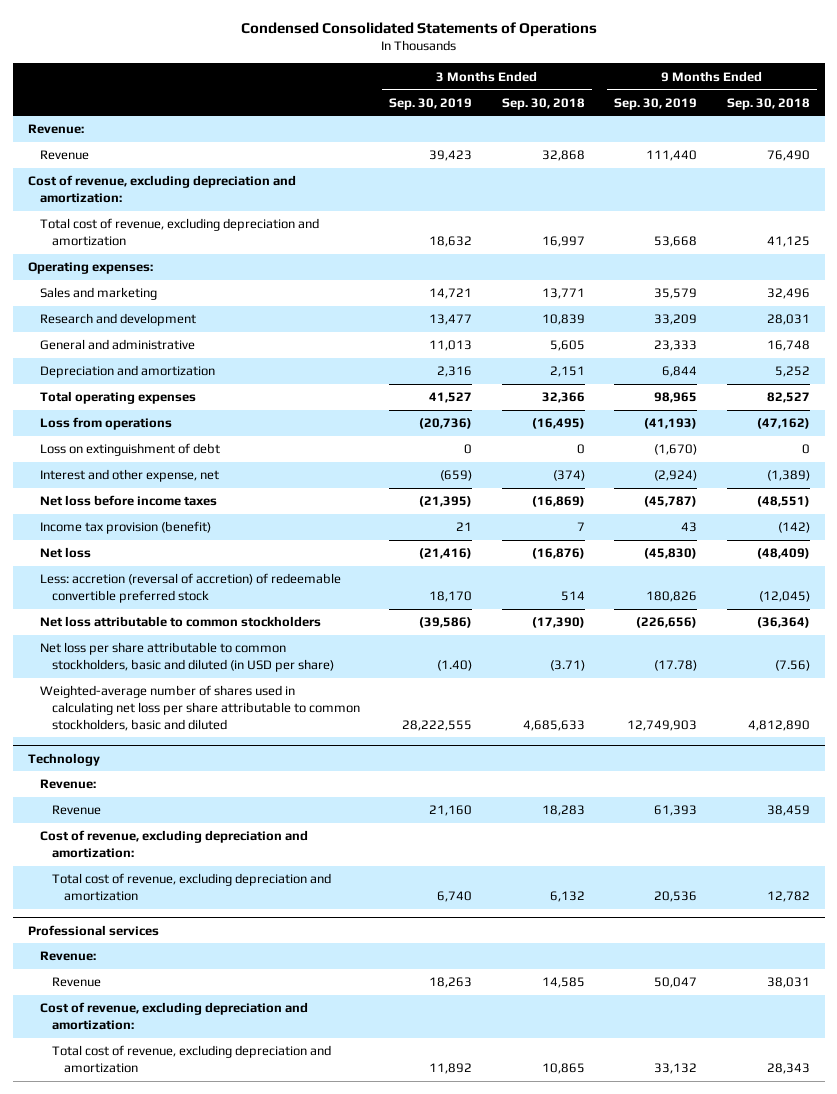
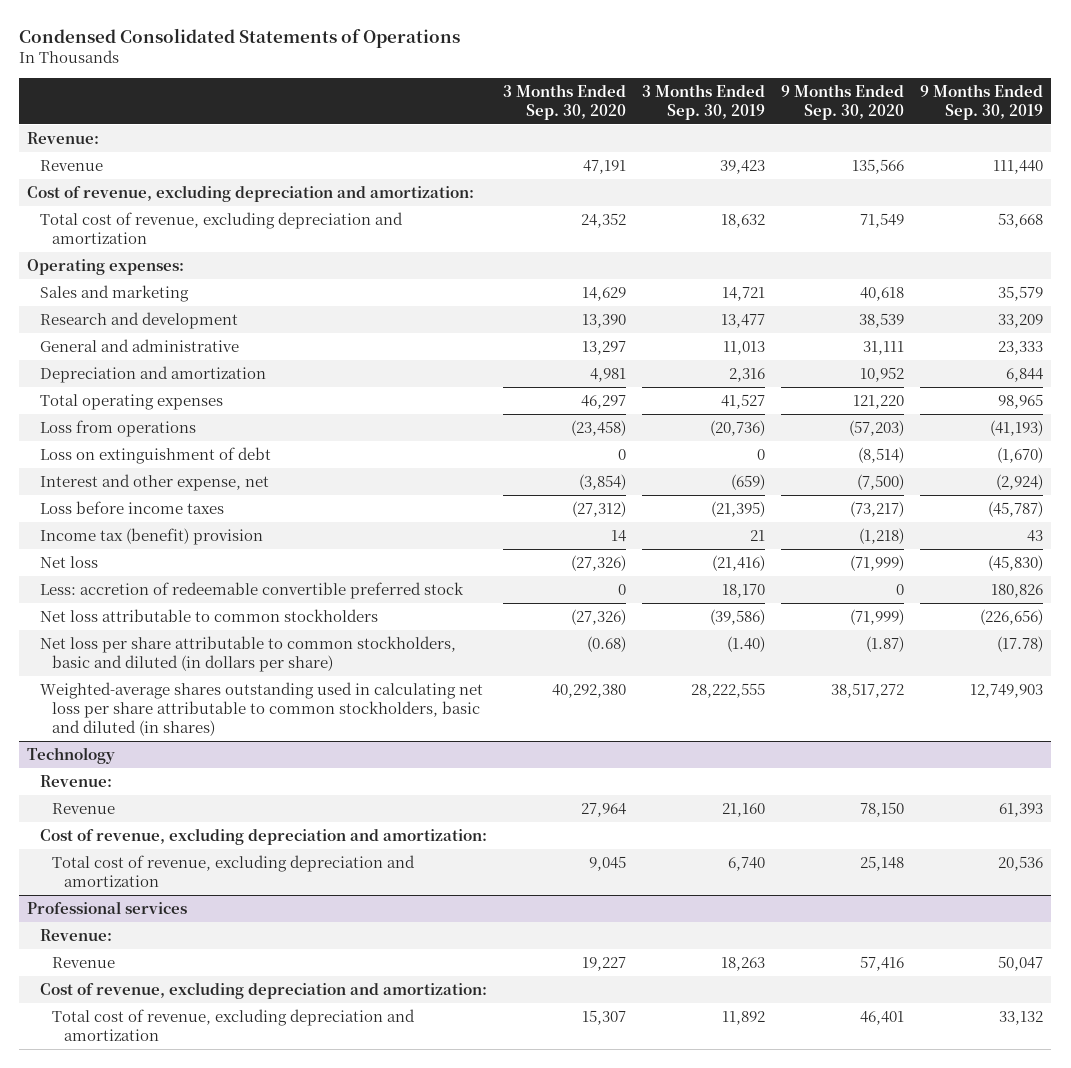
[501,97,585,110] Sep. 30, 2018 -> none
[726,97,810,110] Sep. 30, 2018 -> none
none -> [502,83,626,120] 3 Months Ended Sep. 30, 2020
none -> [781,83,905,120] 9 Months Ended Sep. 30, 2020
[39,495,217,507] Net loss before income taxes -> [39,501,224,515] Loss before income taxes
[39,521,211,535] Income tax provision (benefit) -> [39,528,263,546] Income tax (benefit) provision
[39,573,341,603] Less: accretion (reversal of accretion) of redeemable convertible preferred stock -> [39,582,464,600] Less: accretion of redeemable convertible preferred stock
[39,642,334,672] Net loss per share attributable to common stockholders, basic and diluted (in USD per share) -> [39,636,456,673] Net loss per share attributable to common stockholders, basic and diluted (in dollars per share)
[39,685,360,731] Weighted-average number of shares used in calculating net loss per share attributable to common stockholders, basic and diluted -> [39,682,483,737] Weighted-average shares outstanding used in calculating net loss per share attributable to common stockholders, basic and diluted (in shares)

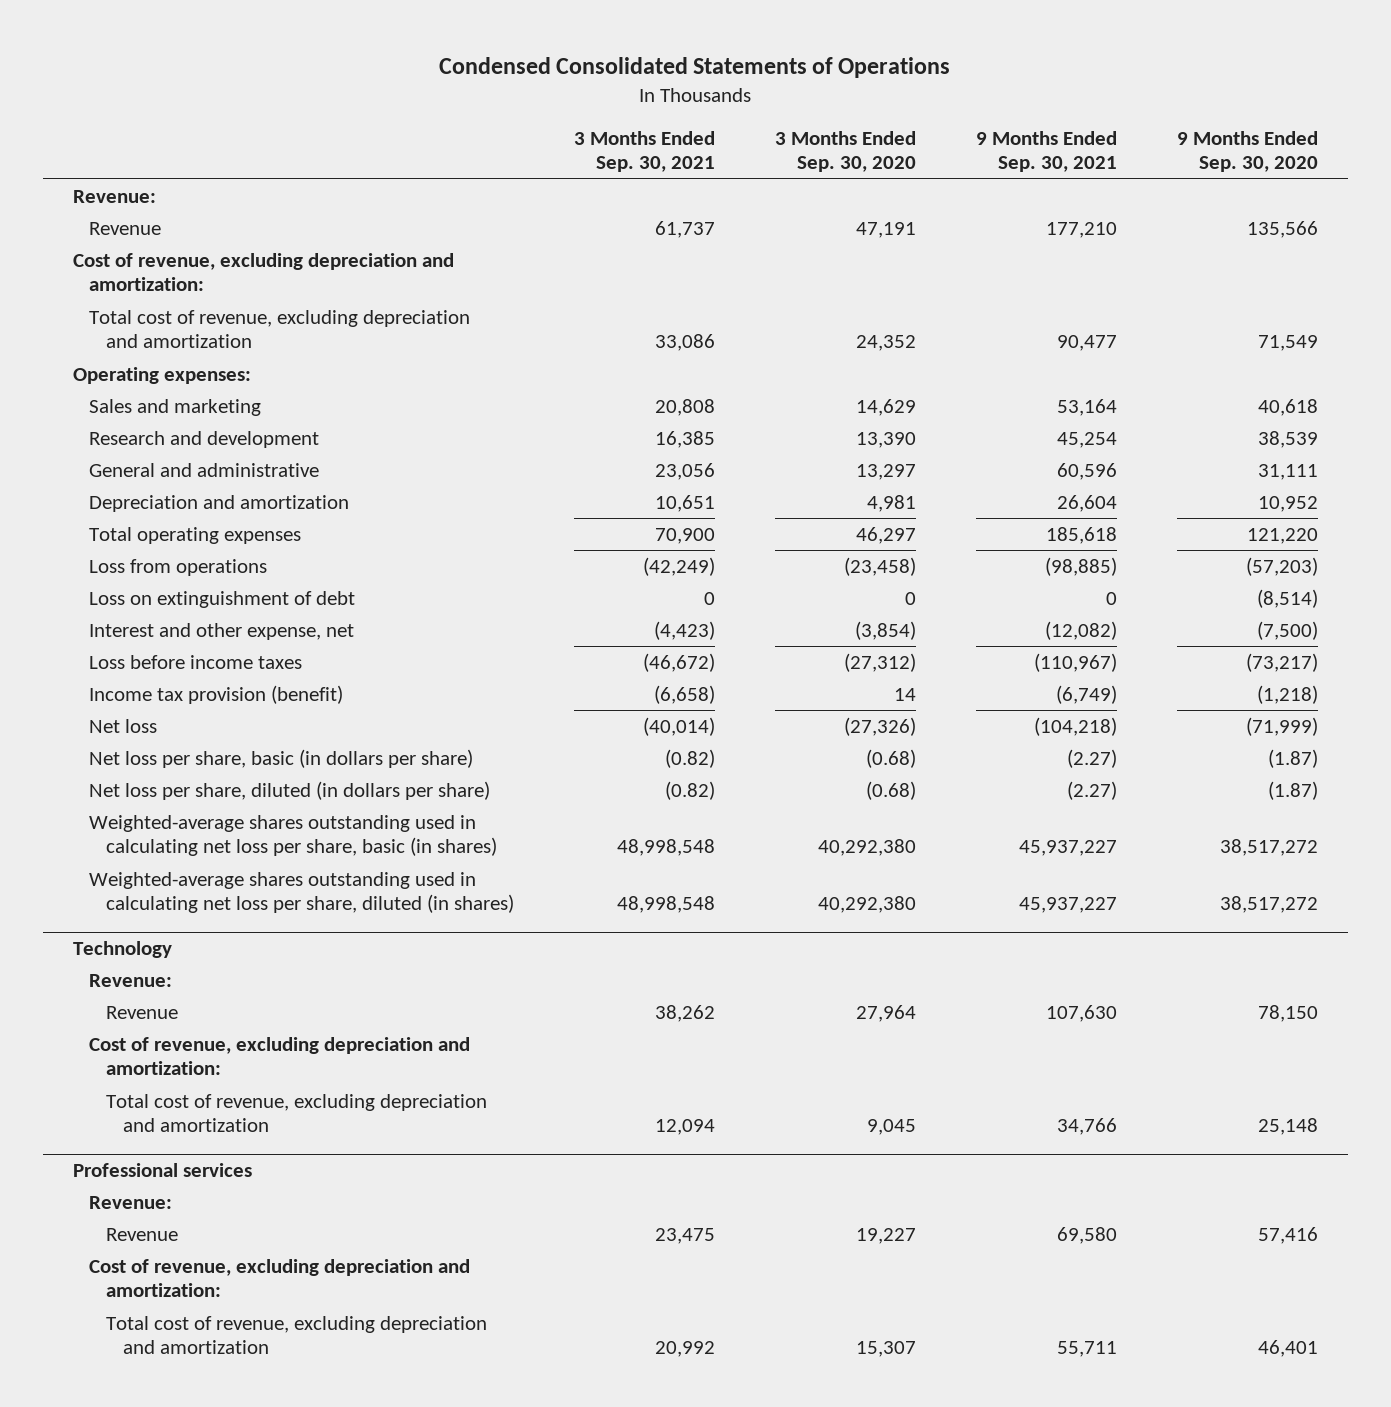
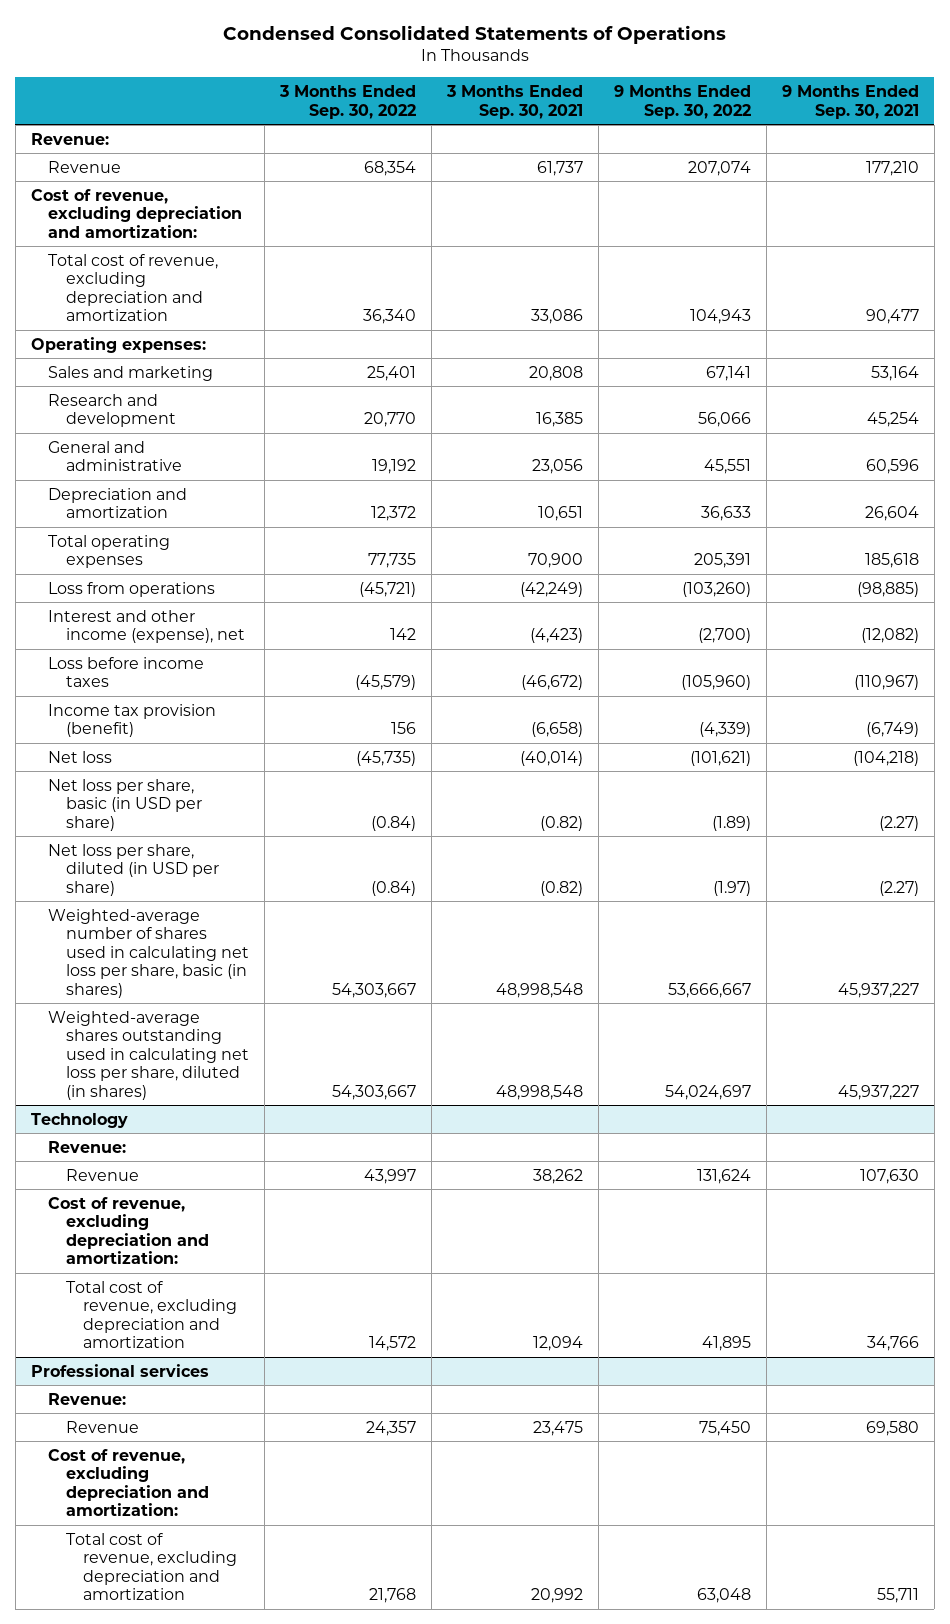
[775,130,917,173] 3 Months Ended Sep. 30, 2020 -> none
[1177,130,1319,173] 9 Months Ended Sep. 30, 2020 -> none
none -> [278,85,416,119] 3 Months Ended Sep. 30, 2022
none -> [613,85,751,119] 9 Months Ended Sep. 30, 2022
[89,590,356,608] Loss on extinguishment of debt -> none
[89,622,355,640] Interest and other expense, net -> [48,609,245,644] Interest and other income (expense), net
[89,748,474,768] Net loss per share, basic (in dollars per share) -> [48,778,202,831] Net loss per share, basic (in USD per share)
[89,780,491,800] Net loss per share, diluted (in dollars per share) -> [48,843,219,896] Net loss per share, diluted (in USD per share)
[89,814,497,857] Weighted-average shares outstanding used in calculating net loss per share, basic (in shares) -> [48,908,249,998] Weighted-average number of shares used in calculating net loss per share, basic (in shares)

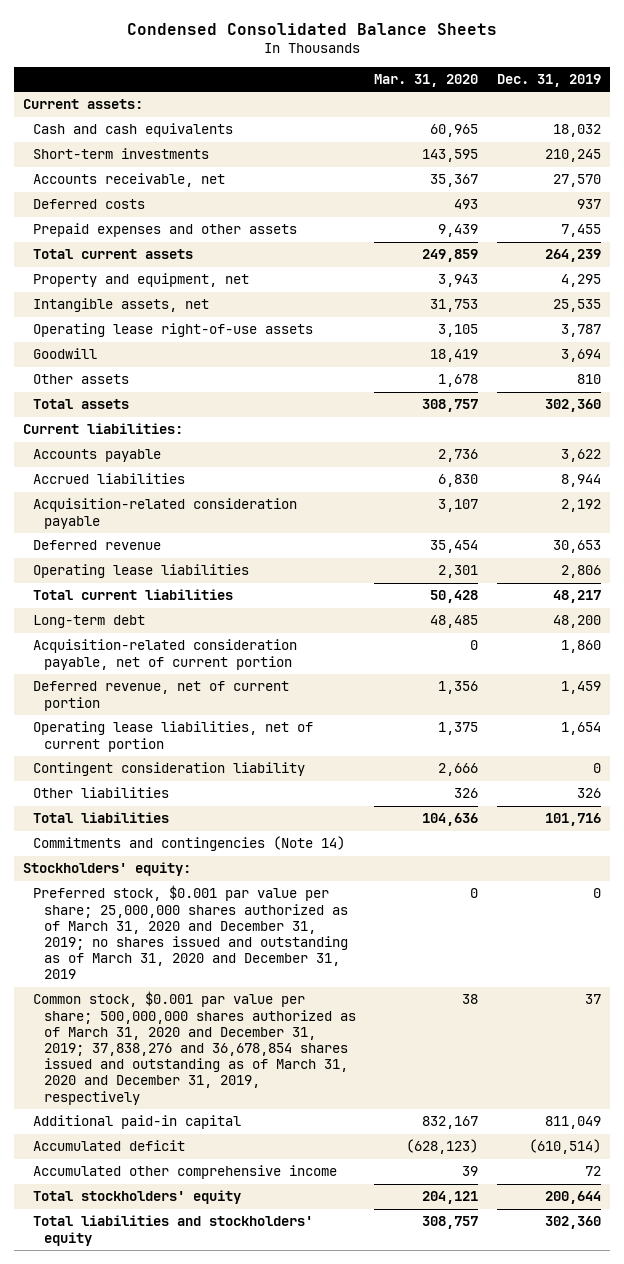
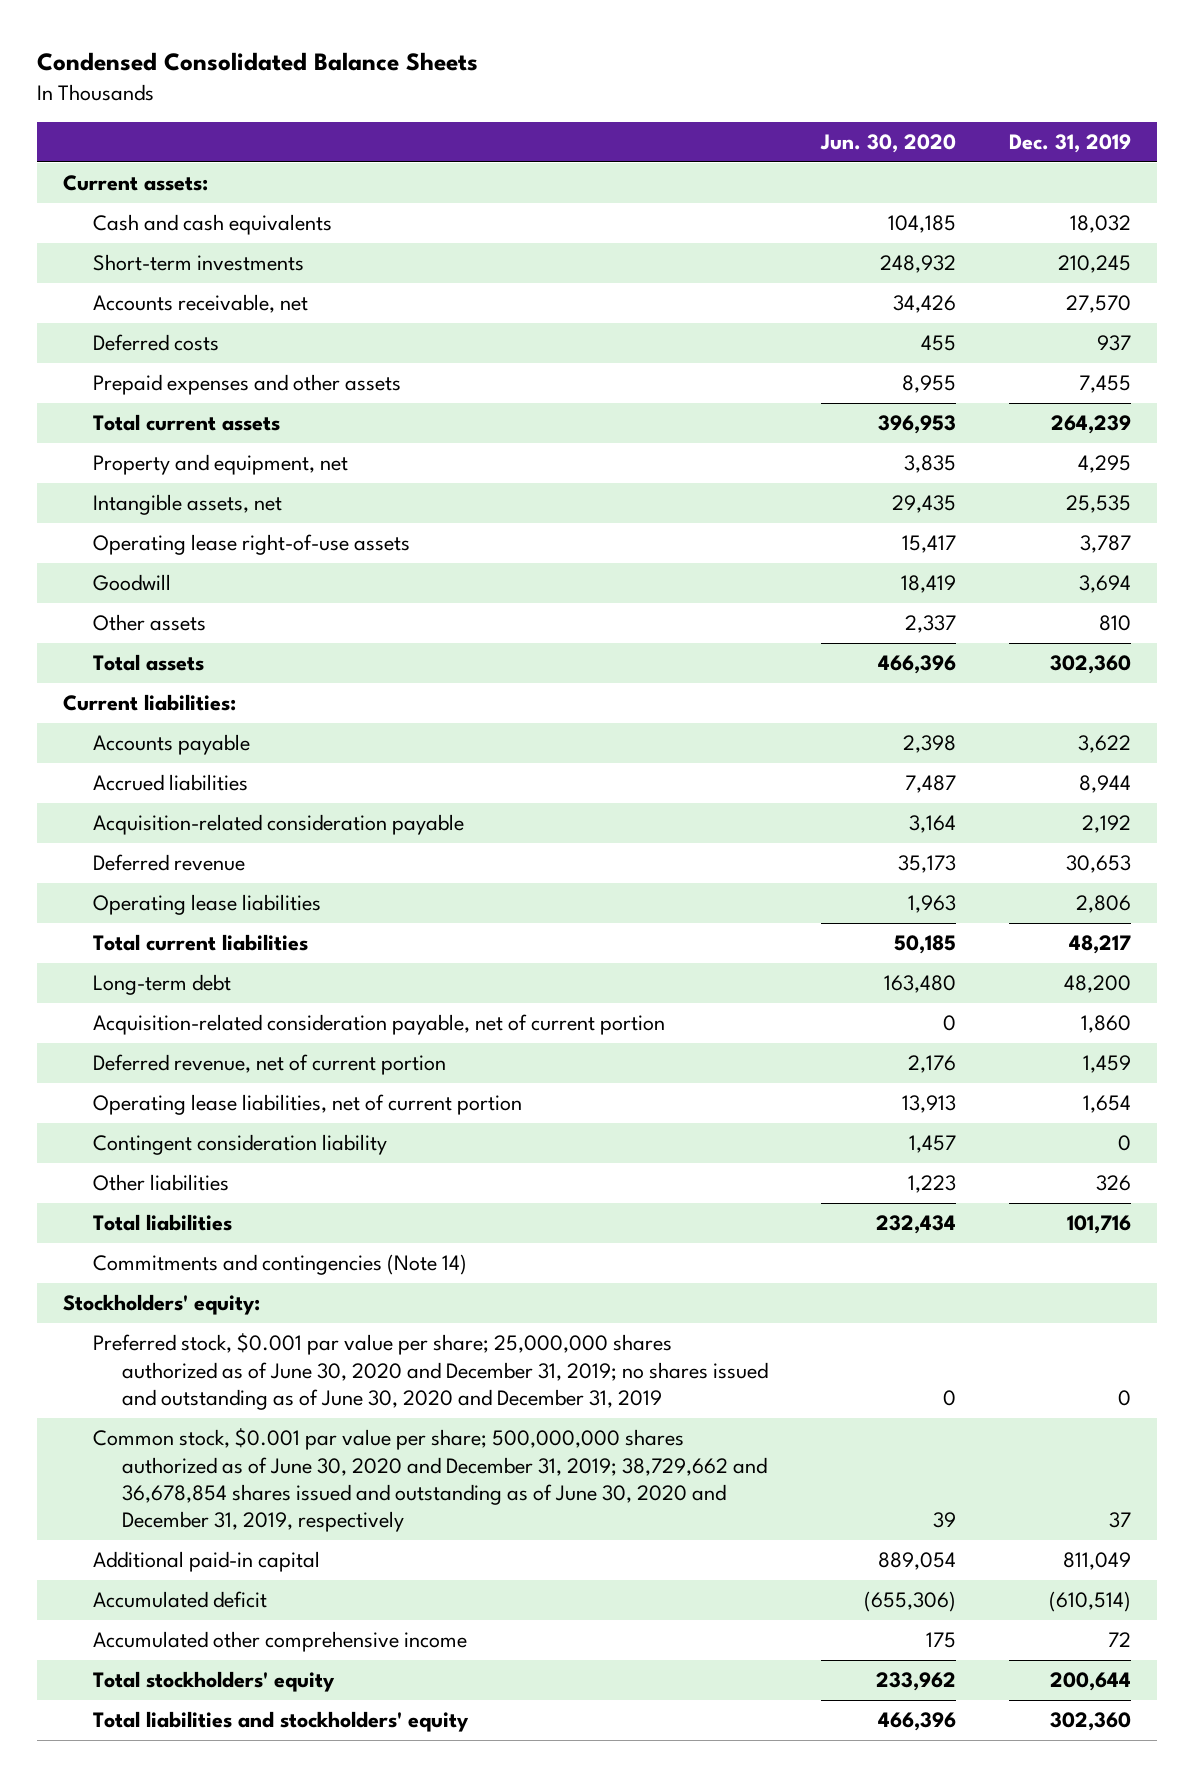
[374,73,479,87] Mar. 31, 2020 -> none
none -> [820,134,957,154] Jun. 30, 2020
[33,885,348,980] Preferred stock, $0.001 par value per share; 25,000,000 shares authorized as of March 31, 2020 and December 31, 2019; no shares issued and outstanding as of March 31, 2020 and December 31, 2019 -> [92,1333,769,1410] Preferred stock, $0.001 par value per share; 25,000,000 shares authorized as of June 30, 2020 and December 31, 2019; no shares issued and outstanding as of June 30, 2020 and December 31, 2019
[33,991,356,1105] Common stock, $0.001 par value per share; 500,000,000 shares authorized as of March 31, 2020 and December 31, 2019; 37,838,276 and 36,678,854 shares issued and outstanding as of March 31, 2020 and December 31, 2019, respectively -> [92,1428,768,1533] Common stock, $0.001 par value per share; 500,000,000 shares authorized as of June 30, 2020 and December 31, 2019; 38,729,662 and 36,678,854 shares issued and outstanding as of June 30, 2020 and December 31, 2019, respectively

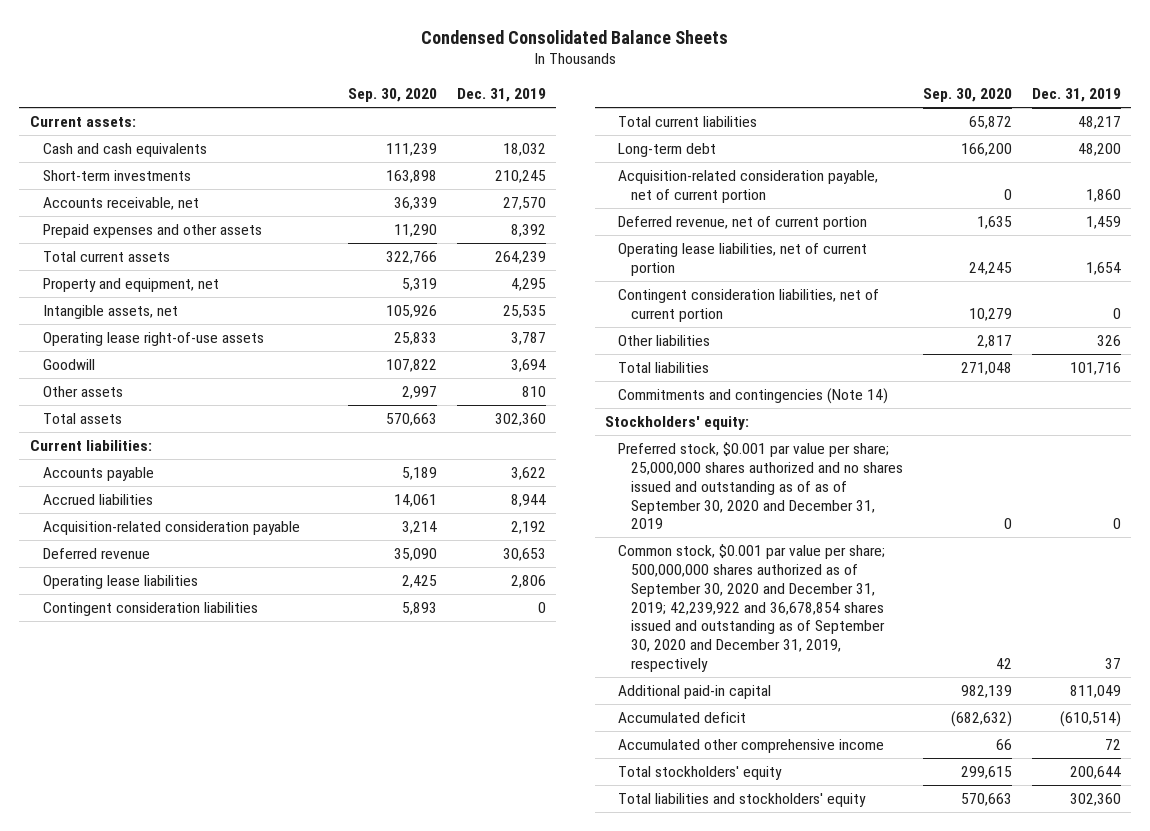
[820,134,957,154] Jun. 30, 2020 -> none
none -> [347,87,437,102] Sep. 30, 2020
[92,334,219,352] Deferred costs -> none
[1078,375,1131,394] 7,455 -> [510,224,546,238] 8,392
none -> [42,602,258,617] Contingent consideration liabilities
[92,1134,387,1156] Contingent consideration liability -> [617,289,879,322] Contingent consideration liabilities, net of current portion
[92,1333,769,1410] Preferred stock, $0.001 par value per share; 25,000,000 shares authorized as of June 30, 2020 and December 31, 2019; no shares issued and outstanding as of June 30, 2020 and December 31, 2019 -> [617,442,903,530] Preferred stock, $0.001 par value per share; 25,000,000 shares authorized and no shares issued and outstanding as of as of September 30, 2020 and December 31, 2019
[92,1428,768,1533] Common stock, $0.001 par value per share; 500,000,000 shares authorized as of June 30, 2020 and December 31, 2019; 38,729,662 and 36,678,854 shares issued and outstanding as of June 30, 2020 and December 31, 2019, respectively -> [617,544,885,673] Common stock, $0.001 par value per share; 500,000,000 shares authorized as of September 30, 2020 and December 31, 2019; 42,239,922 and 36,678,854 shares issued and outstanding as of September 30, 2020 and December 31, 2019, respectively

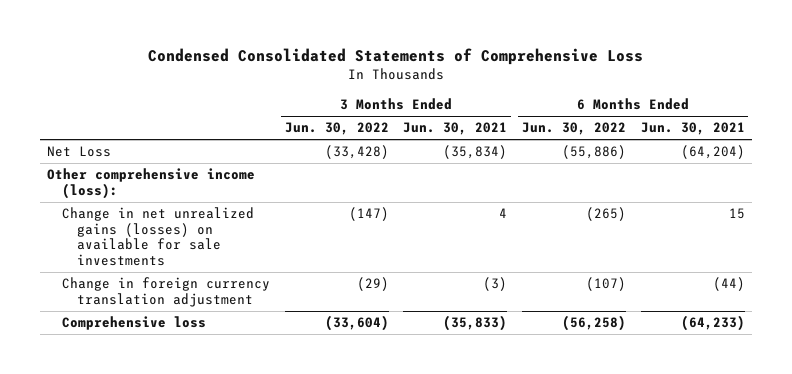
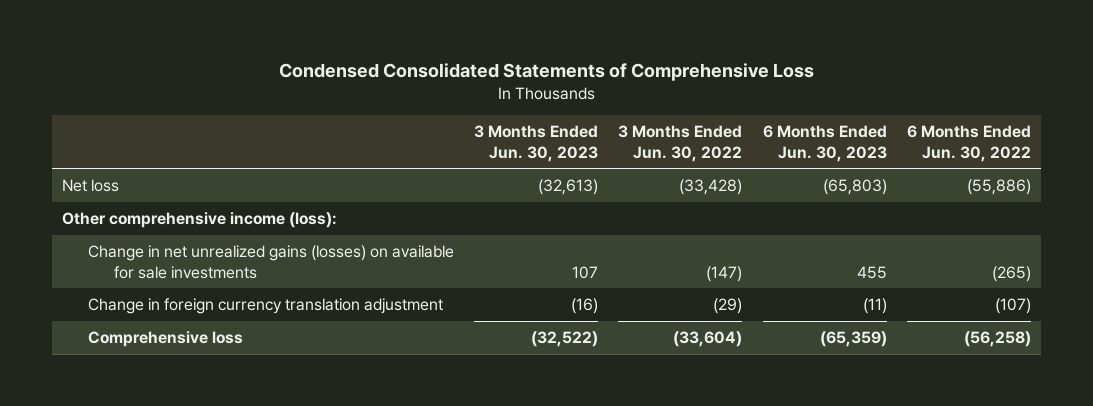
[403,122,508,136] Jun. 30, 2021 -> none
[640,122,745,136] Jun. 30, 2021 -> none
none -> [474,125,599,162] 3 Months Ended Jun. 30, 2023
none -> [762,125,887,162] 6 Months Ended Jun. 30, 2023
[47,146,112,158] Net Loss -> [62,179,120,193] Net loss

